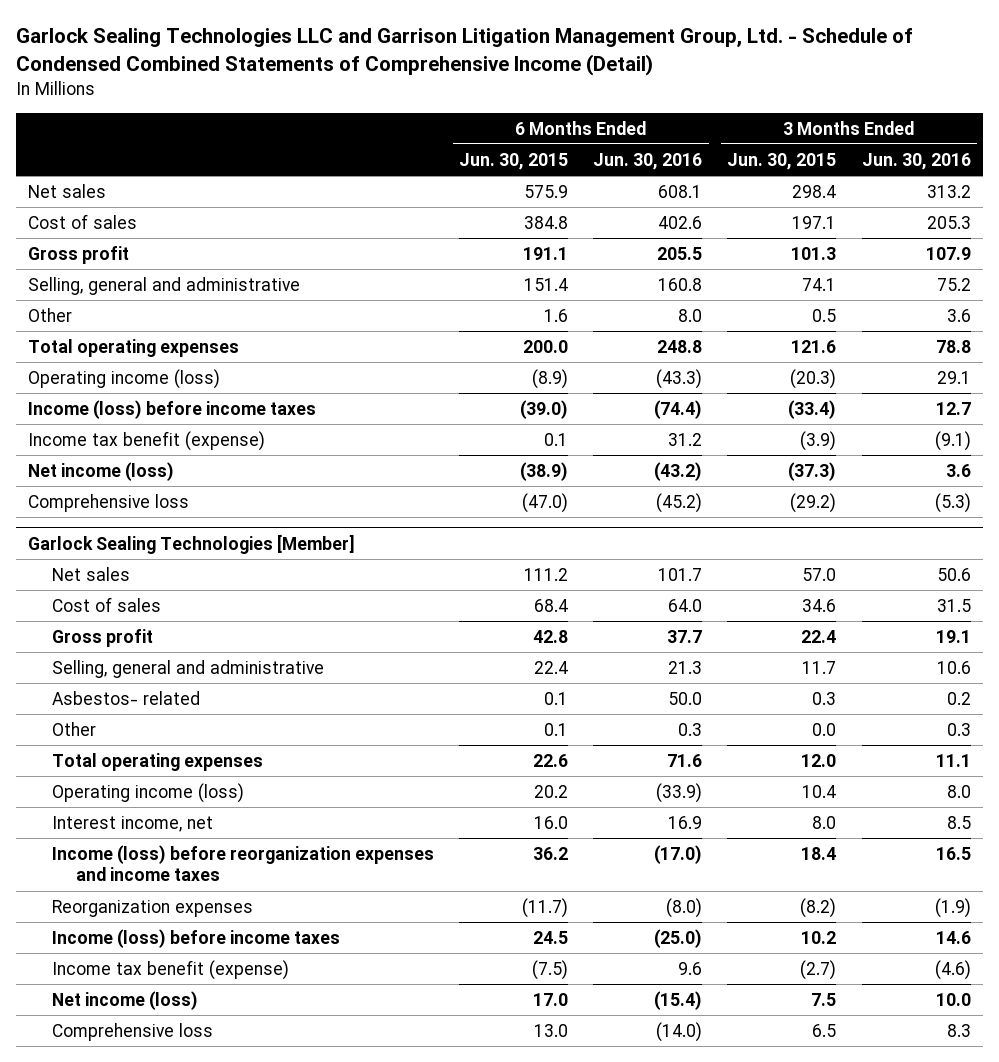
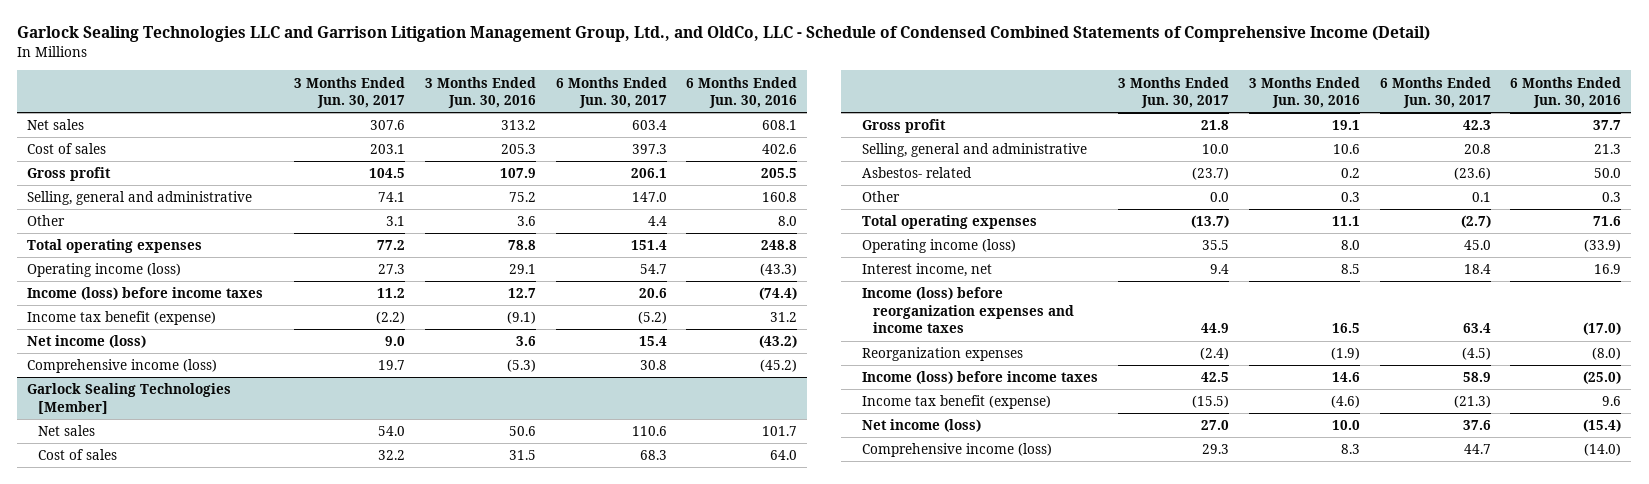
[15,28,913,77] Garlock Sealing Technologies LLC and Garrison Litigation Management Group, Ltd. - Schedule of Condensed Combined Statements of Comprehensive Income (Detail) -> [17,26,1431,43] Garlock Sealing Technologies LLC and Garrison Litigation Management Group, Ltd., and OldCo, LLC - Schedule of Condensed Combined Statements of Comprehensive Income (Detail)
[459,152,569,170] Jun. 30, 2015 -> none
[727,152,837,170] Jun. 30, 2015 -> none
none -> [294,76,406,109] 3 Months Ended Jun. 30, 2017
none -> [555,76,667,109] 6 Months Ended Jun. 30, 2017
[28,493,190,512] Comprehensive loss -> [27,359,218,374] Comprehensive income (loss)
[52,1022,214,1041] Comprehensive loss -> [862,443,1053,458] Comprehensive income (loss)

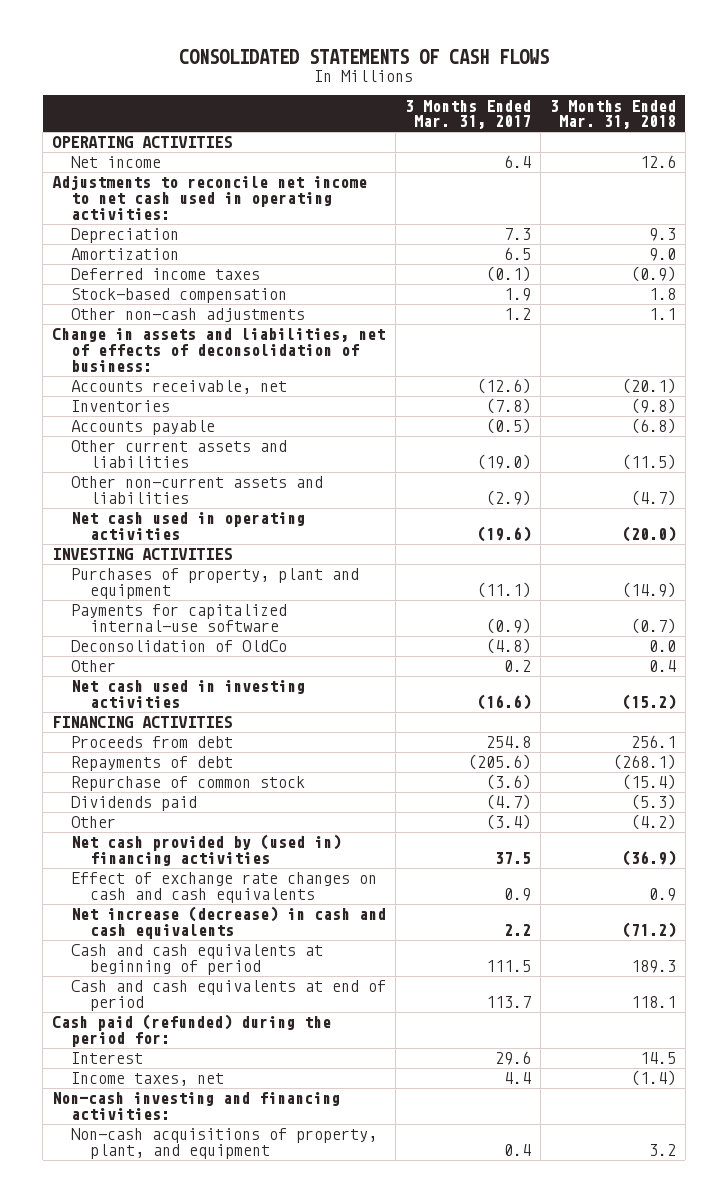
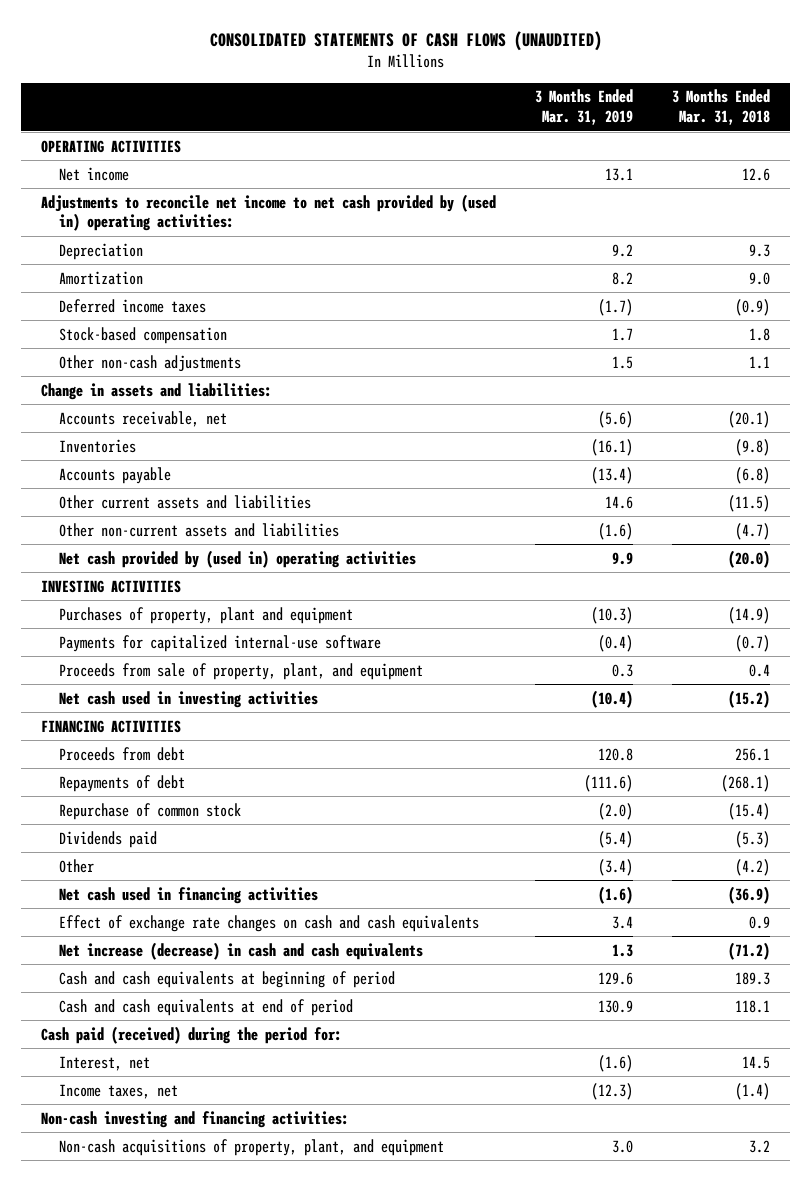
[179,48,550,64] CONSOLIDATED STATEMENTS OF CASH FLOWS -> [209,30,602,51] CONSOLIDATED STATEMENTS OF CASH FLOWS (UNAUDITED)
[405,99,532,130] 3 Months Ended Mar. 31, 2017 -> none
none -> [535,89,634,126] 3 Months Ended Mar. 31, 2019
[52,175,368,220] Adjustments to reconcile net income to net cash used in operating activities: -> [40,193,496,232] Adjustments to reconcile net income to net cash provided by (used in) operating activities:
[52,328,386,372] Change in assets and liabilities, net of effects of deconsolidation of business: -> [40,382,272,400] Change in assets and liabilities:
[71,512,306,540] Net cash used in operating activities -> [58,549,416,568] Net cash provided by (used in) operating activities
[71,640,288,653] Deconsolidation of OldCo -> none
[71,660,117,673] Other -> none
none -> [58,662,423,680] Proceeds from sale of property, plant, and equipment
[71,834,342,866] Net cash provided by (used in) financing activities -> [58,886,318,904] Net cash used in financing activities
[52,1014,332,1047] Cash paid (refunded) during the period for: -> [40,1025,342,1044] Cash paid (received) during the period for:
[71,1052,144,1065] Interest -> [58,1055,150,1071] Interest, net

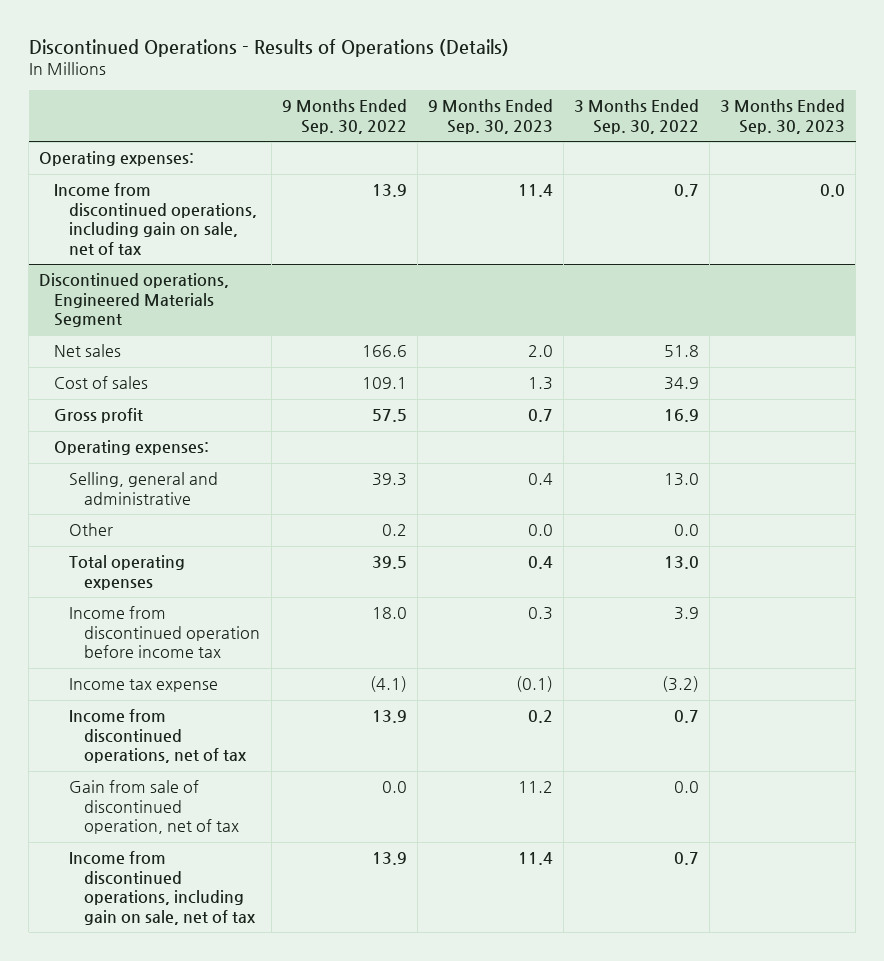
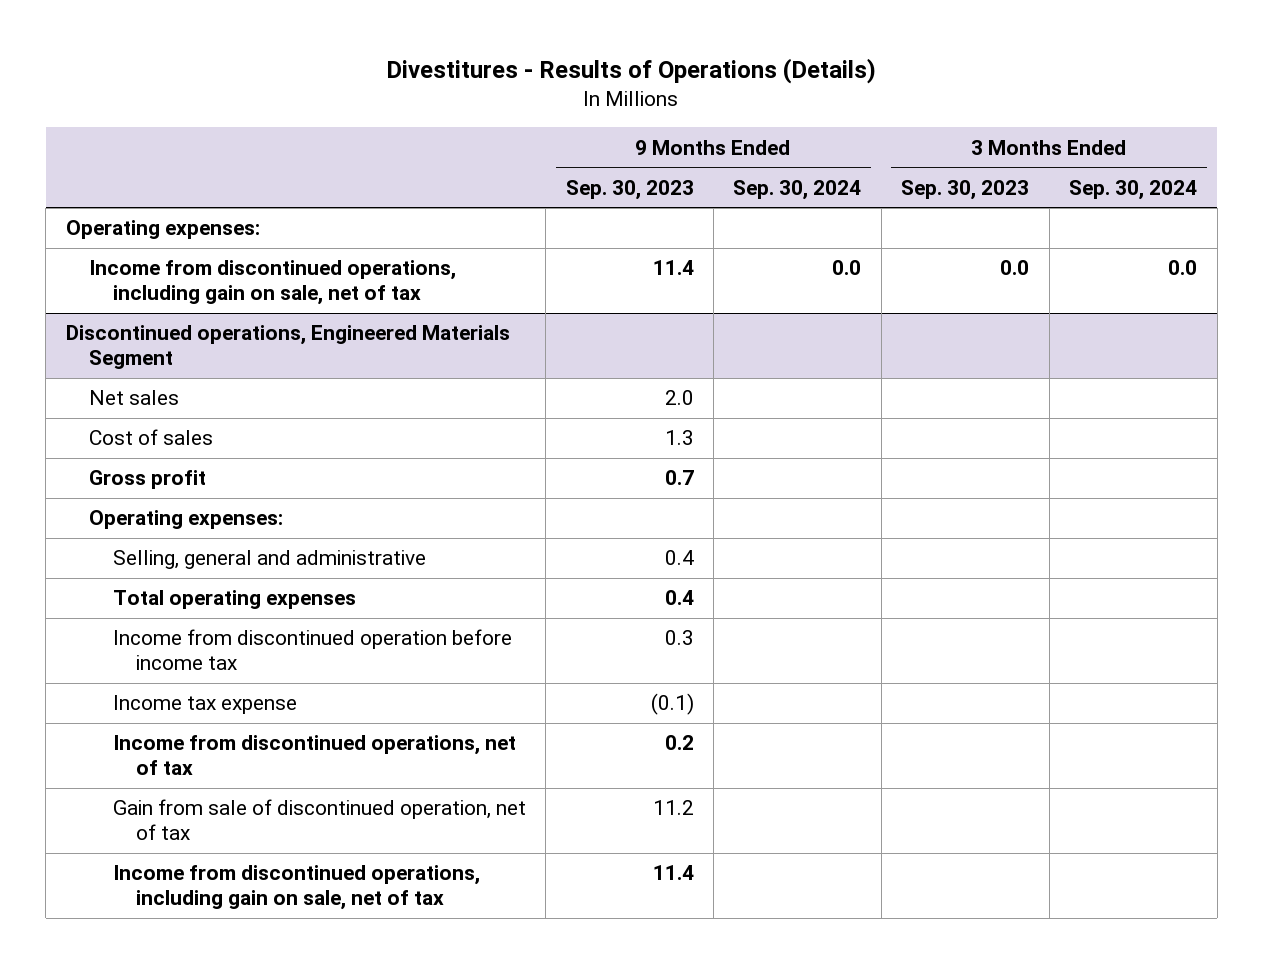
[28,38,509,57] Discontinued Operations - Results of Operations (Details) -> [386,58,877,85] Divestitures - Results of Operations (Details)
[281,99,407,134] 9 Months Ended Sep. 30, 2022 -> none
[574,99,700,134] 3 Months Ended Sep. 30, 2022 -> none
none -> [733,179,862,200] Sep. 30, 2024
none -> [1069,179,1198,200] Sep. 30, 2024
[69,523,114,537] Other -> none

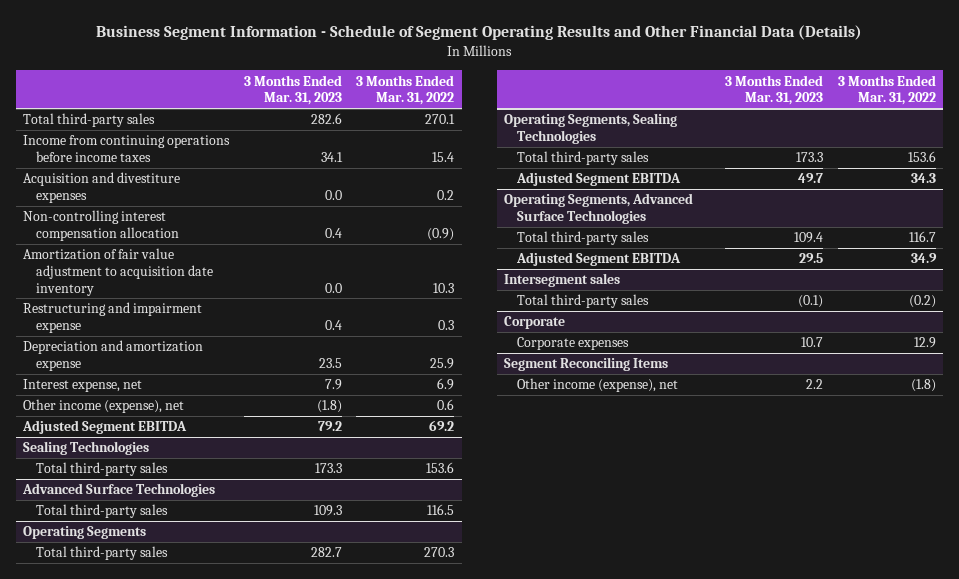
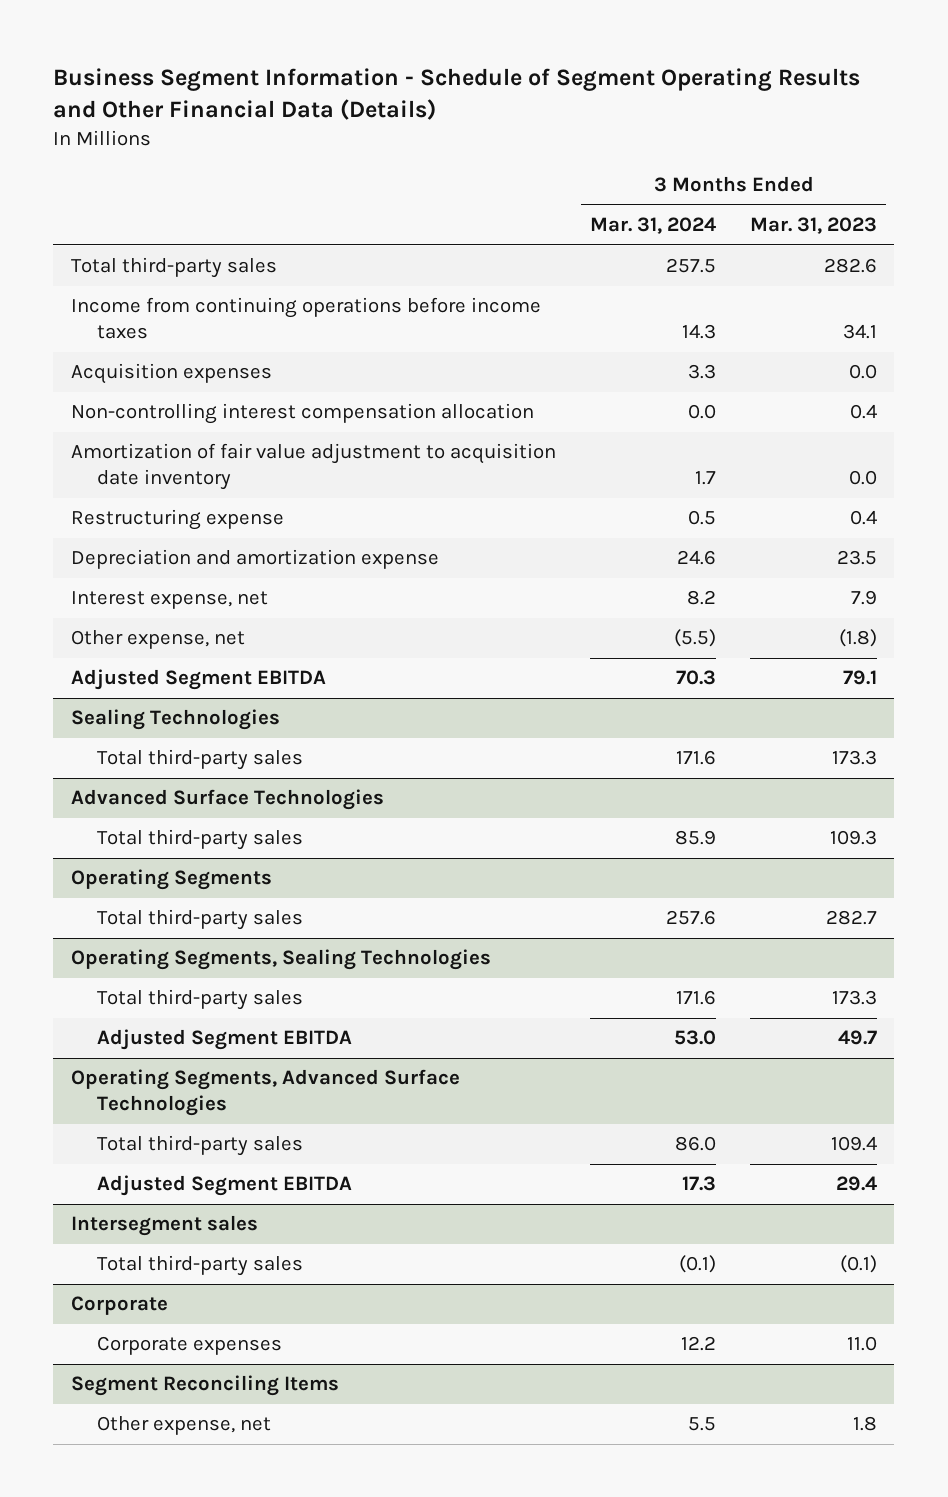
[356,74,455,106] 3 Months Ended Mar. 31, 2022 -> none
none -> [589,217,716,235] Mar. 31, 2024
[22,172,180,203] Acquisition and divestiture expenses -> [70,363,272,385] Acquisition expenses
[22,302,202,333] Restructuring and impairment expense -> [70,509,284,531] Restructuring expense
[22,399,184,414] Other income (expense), net -> [70,630,245,650] Other expense, net
[317,421,342,432] 79.2 -> [843,670,878,686] 79.1
[798,253,823,264] 29.5 -> [836,1176,878,1192] 29.4
[800,337,823,348] 10.7 -> [847,1336,878,1352] 11.0
[517,378,679,393] Other income (expense), net -> [96,1416,271,1436] Other expense, net
[805,379,823,390] 2.2 -> [853,1416,878,1432] 1.8

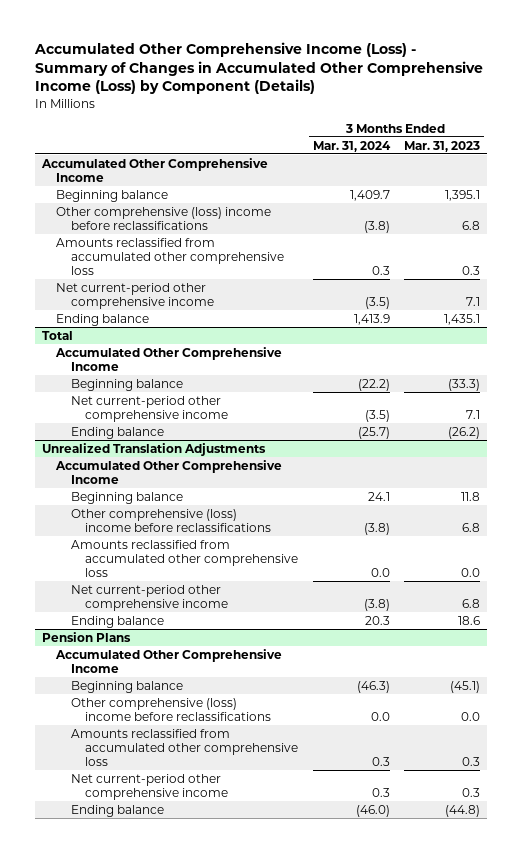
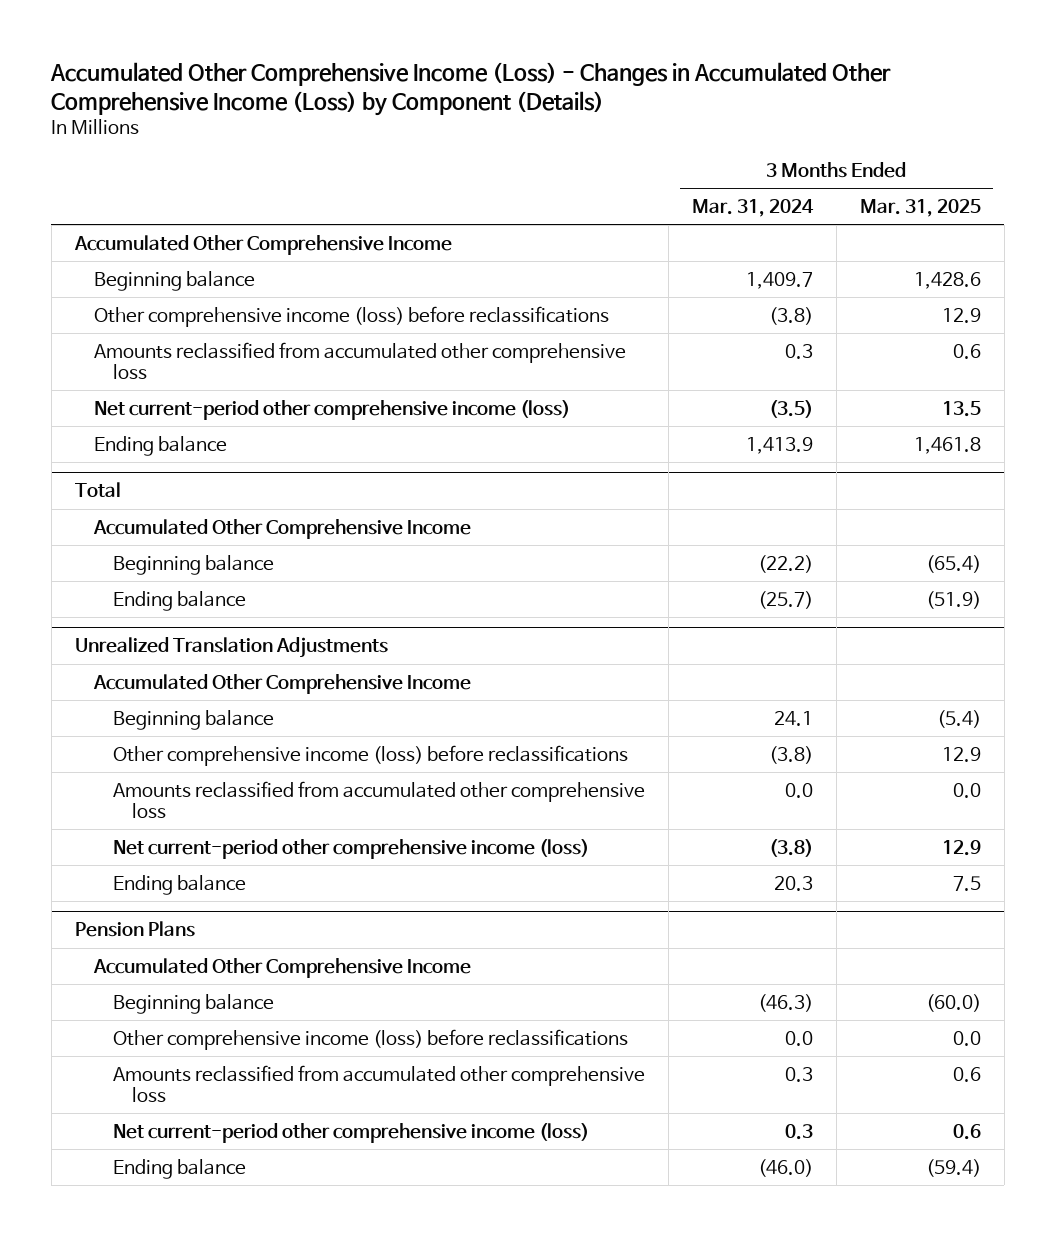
[33,41,483,95] Accumulated Other Comprehensive Income (Loss) - Summary of Changes in Accumulated Other Comprehensive Income (Loss) by Component (Details) -> [50,62,892,117] Accumulated Other Comprehensive Income (Loss) - Changes in Accumulated Other Comprehensive Income (Loss) by Component (Details)
[404,140,481,152] Mar. 31, 2023 -> none
none -> [859,199,981,218] Mar. 31, 2025
[56,206,272,230] Other comprehensive (loss) income before reclassifications -> [93,305,609,327] Other comprehensive income (loss) before reclassifications
[56,282,214,309] Net current-period other comprehensive income -> [93,399,570,420] Net current-period other comprehensive income (loss)
[70,395,228,422] Net current-period other comprehensive income -> none
[70,508,271,532] Other comprehensive (loss) income before reclassifications -> [113,744,629,766] Other comprehensive income (loss) before reclassifications
[70,584,228,611] Net current-period other comprehensive income -> [113,838,590,859] Net current-period other comprehensive income (loss)
[70,697,271,721] Other comprehensive (loss) income before reclassifications -> [113,1028,629,1050] Other comprehensive income (loss) before reclassifications
[70,773,228,800] Net current-period other comprehensive income -> [113,1122,590,1143] Net current-period other comprehensive income (loss)

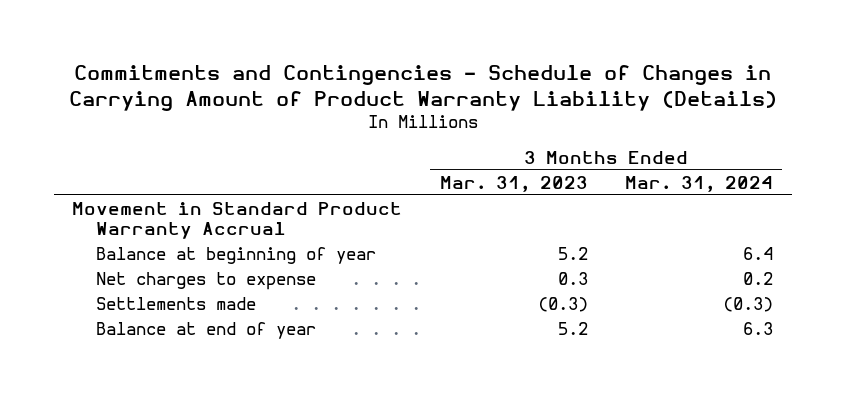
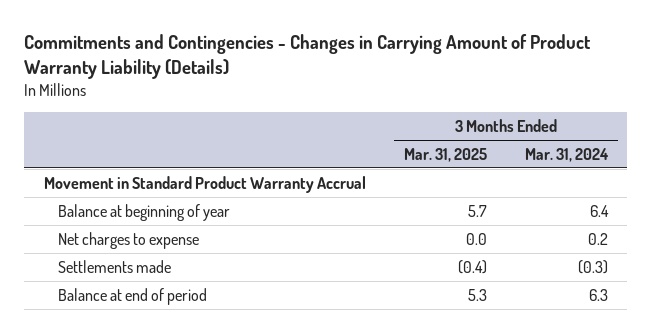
[68,64,777,111] Commitments and Contingencies - Schedule of Changes in Carrying Amount of Product Warranty Liability (Details) -> [24,34,592,80] Commitments and Contingencies - Changes in Carrying Amount of Product Warranty Liability (Details)
[439,175,588,192] Mar. 31, 2023 -> none
none -> [403,147,487,162] Mar. 31, 2025
[96,321,317,339] Balance at end of year -> [58,287,208,305] Balance at end of period

